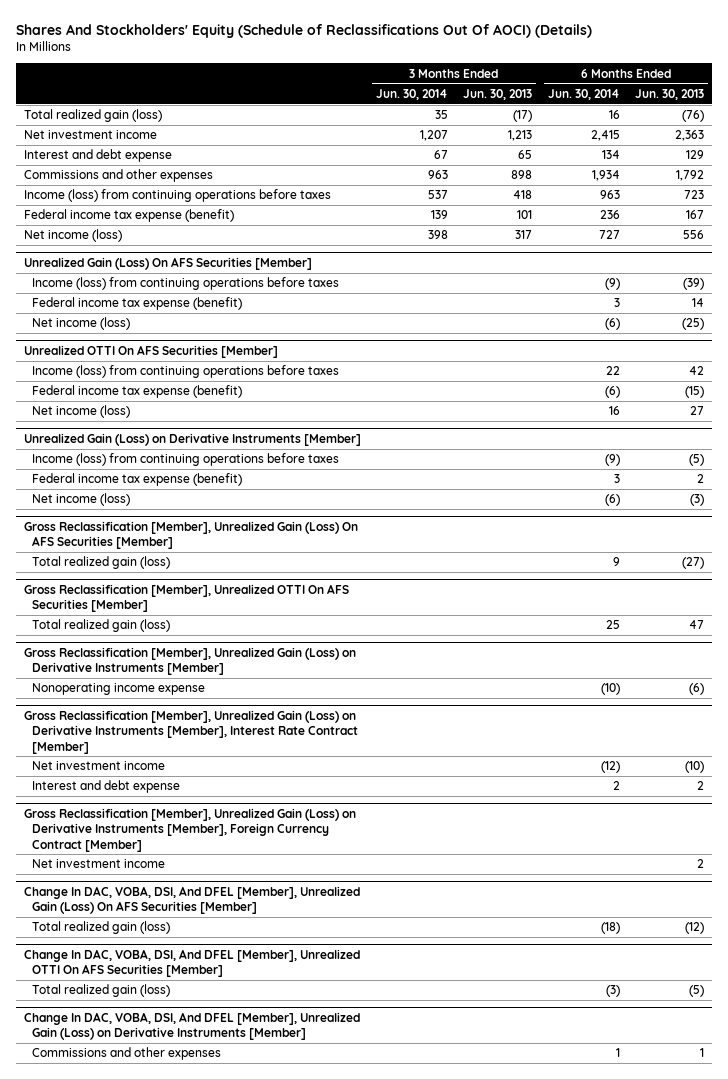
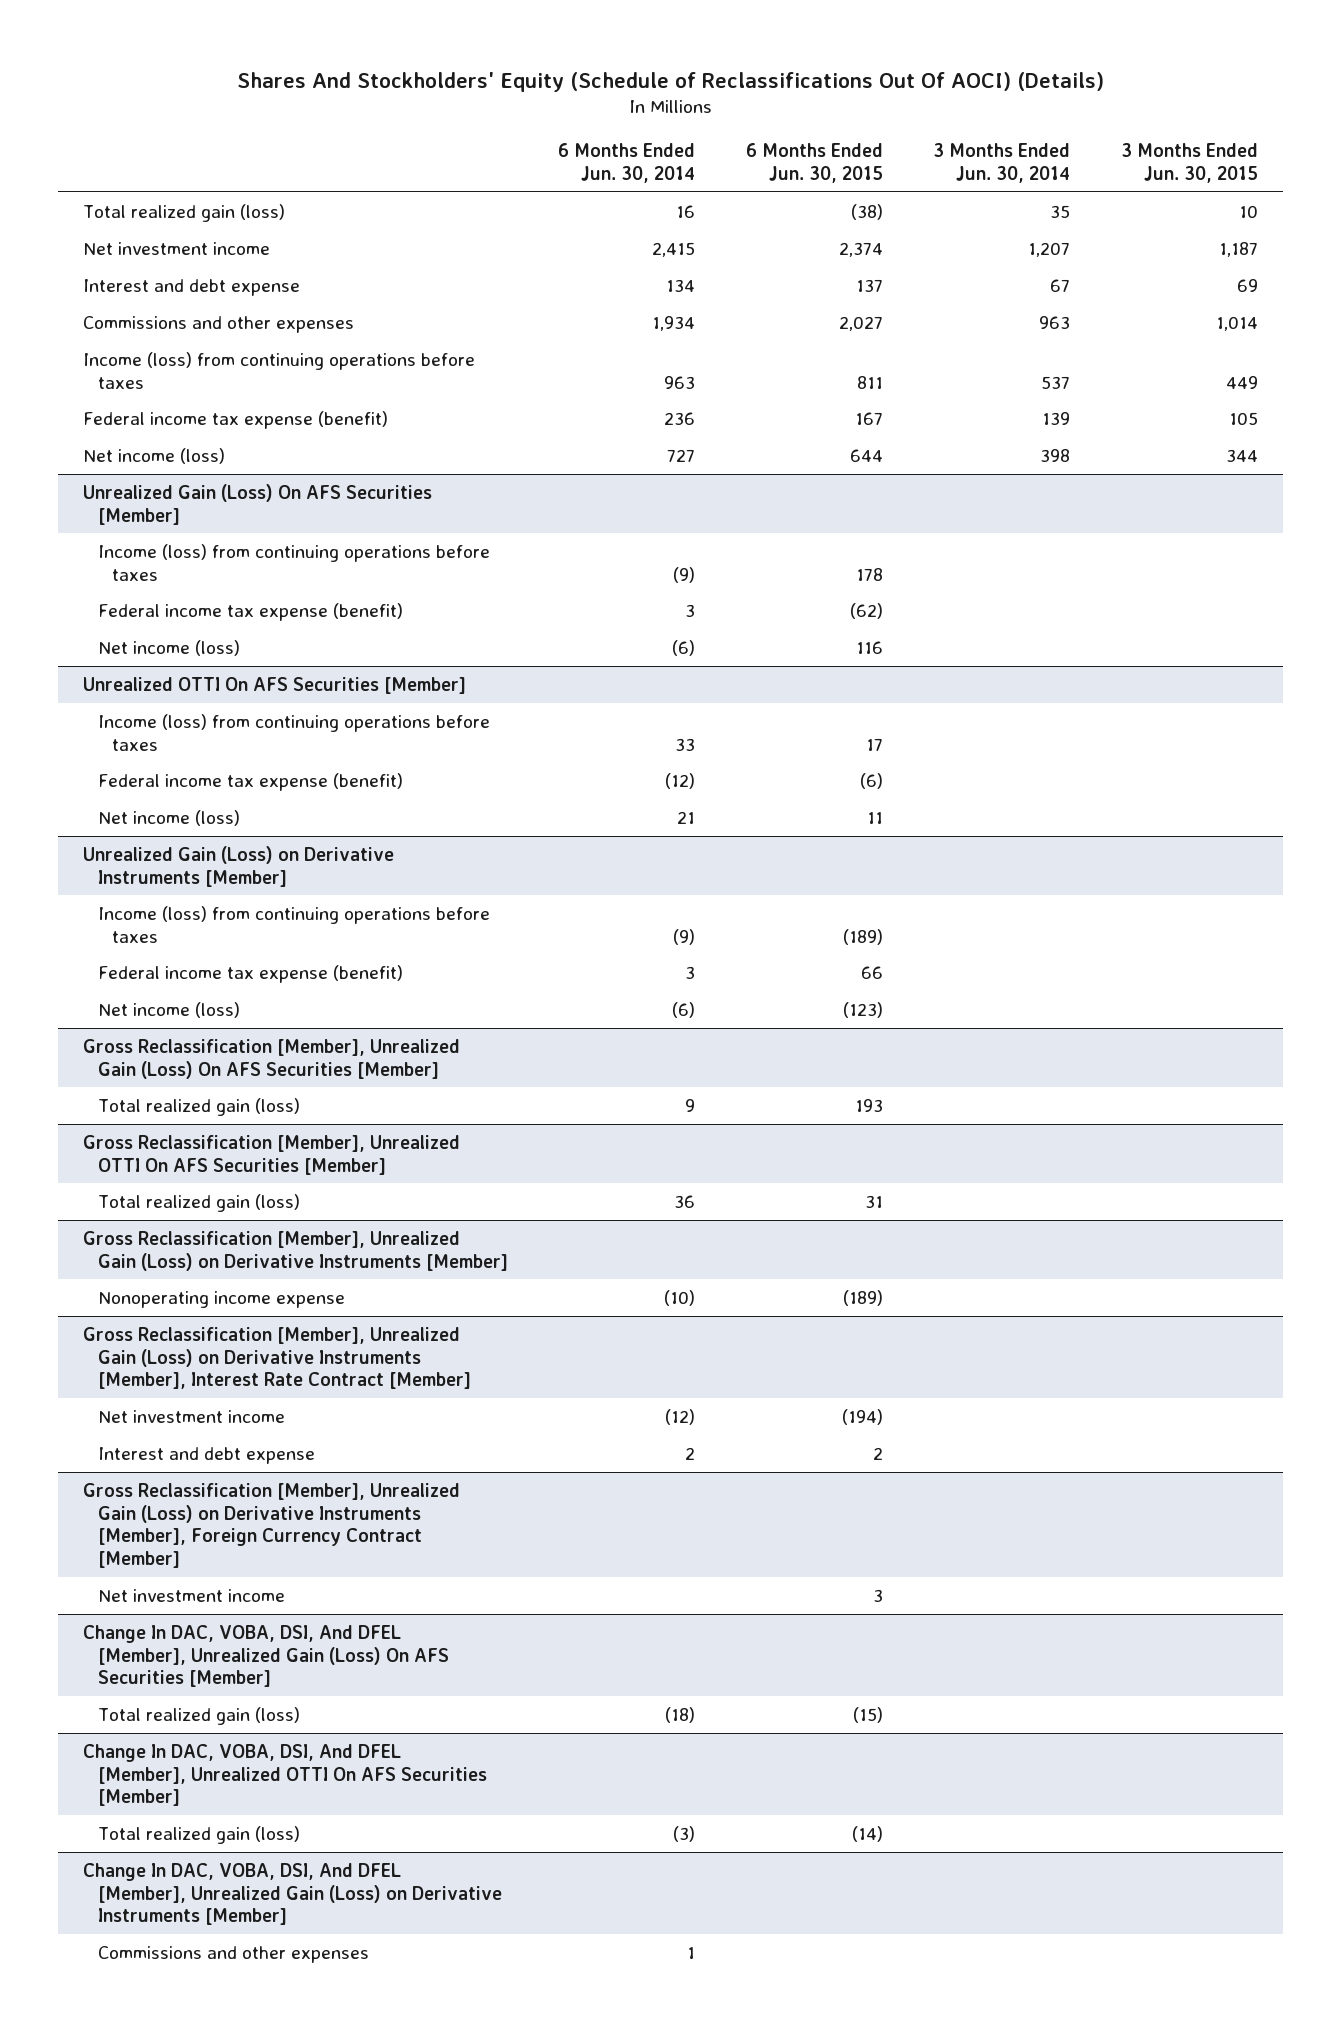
[463,89,533,101] Jun. 30, 2013 -> none
[634,89,704,101] Jun. 30, 2013 -> none
none -> [745,142,883,183] 6 Months Ended Jun. 30, 2015
none -> [1120,142,1258,183] 3 Months Ended Jun. 30, 2015
[605,366,620,376] 22 -> [675,737,696,751] 33
[604,386,620,399] (6) -> [665,772,696,789] (12)
[608,406,620,416] 16 -> [677,810,696,824] 21
[605,620,620,630] 25 -> [674,1194,696,1208] 36

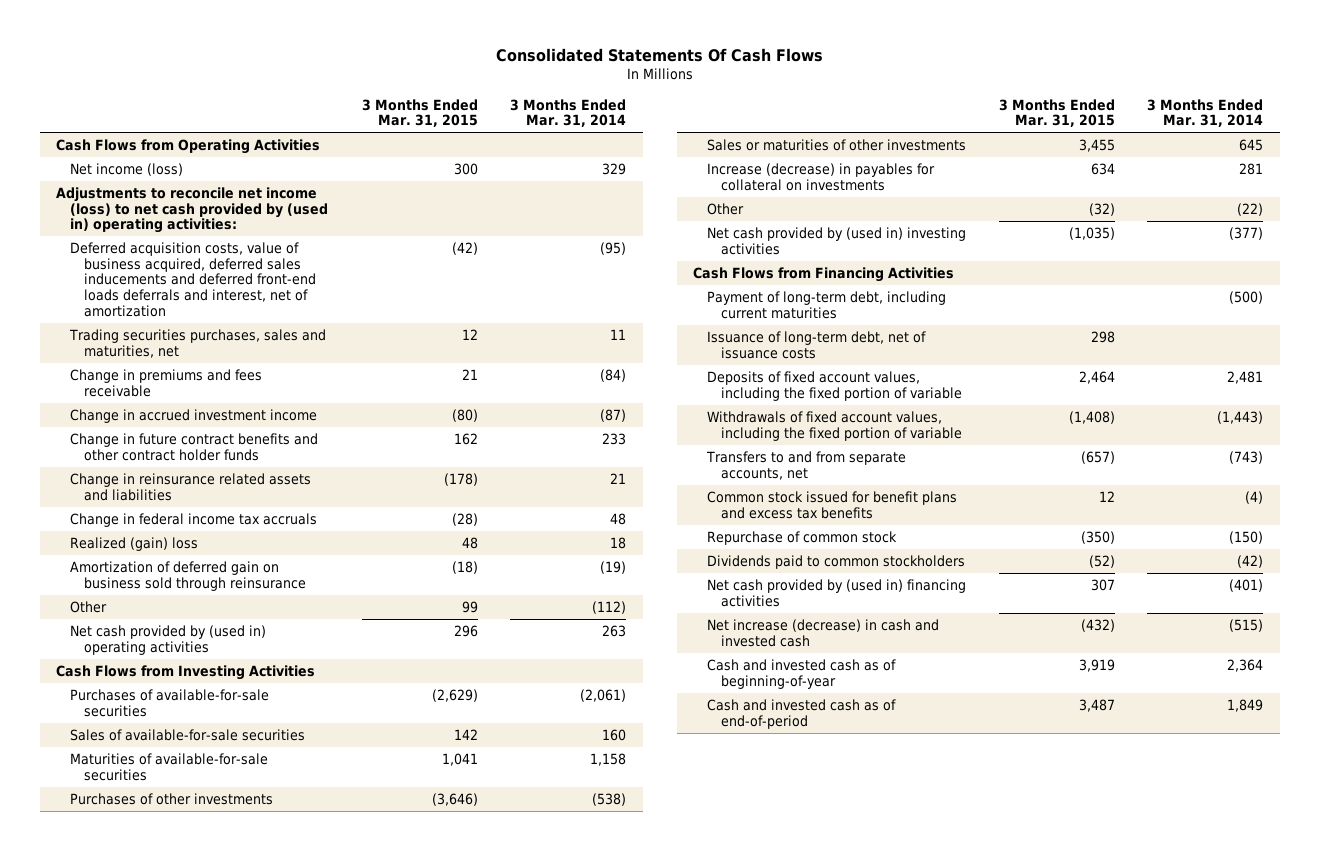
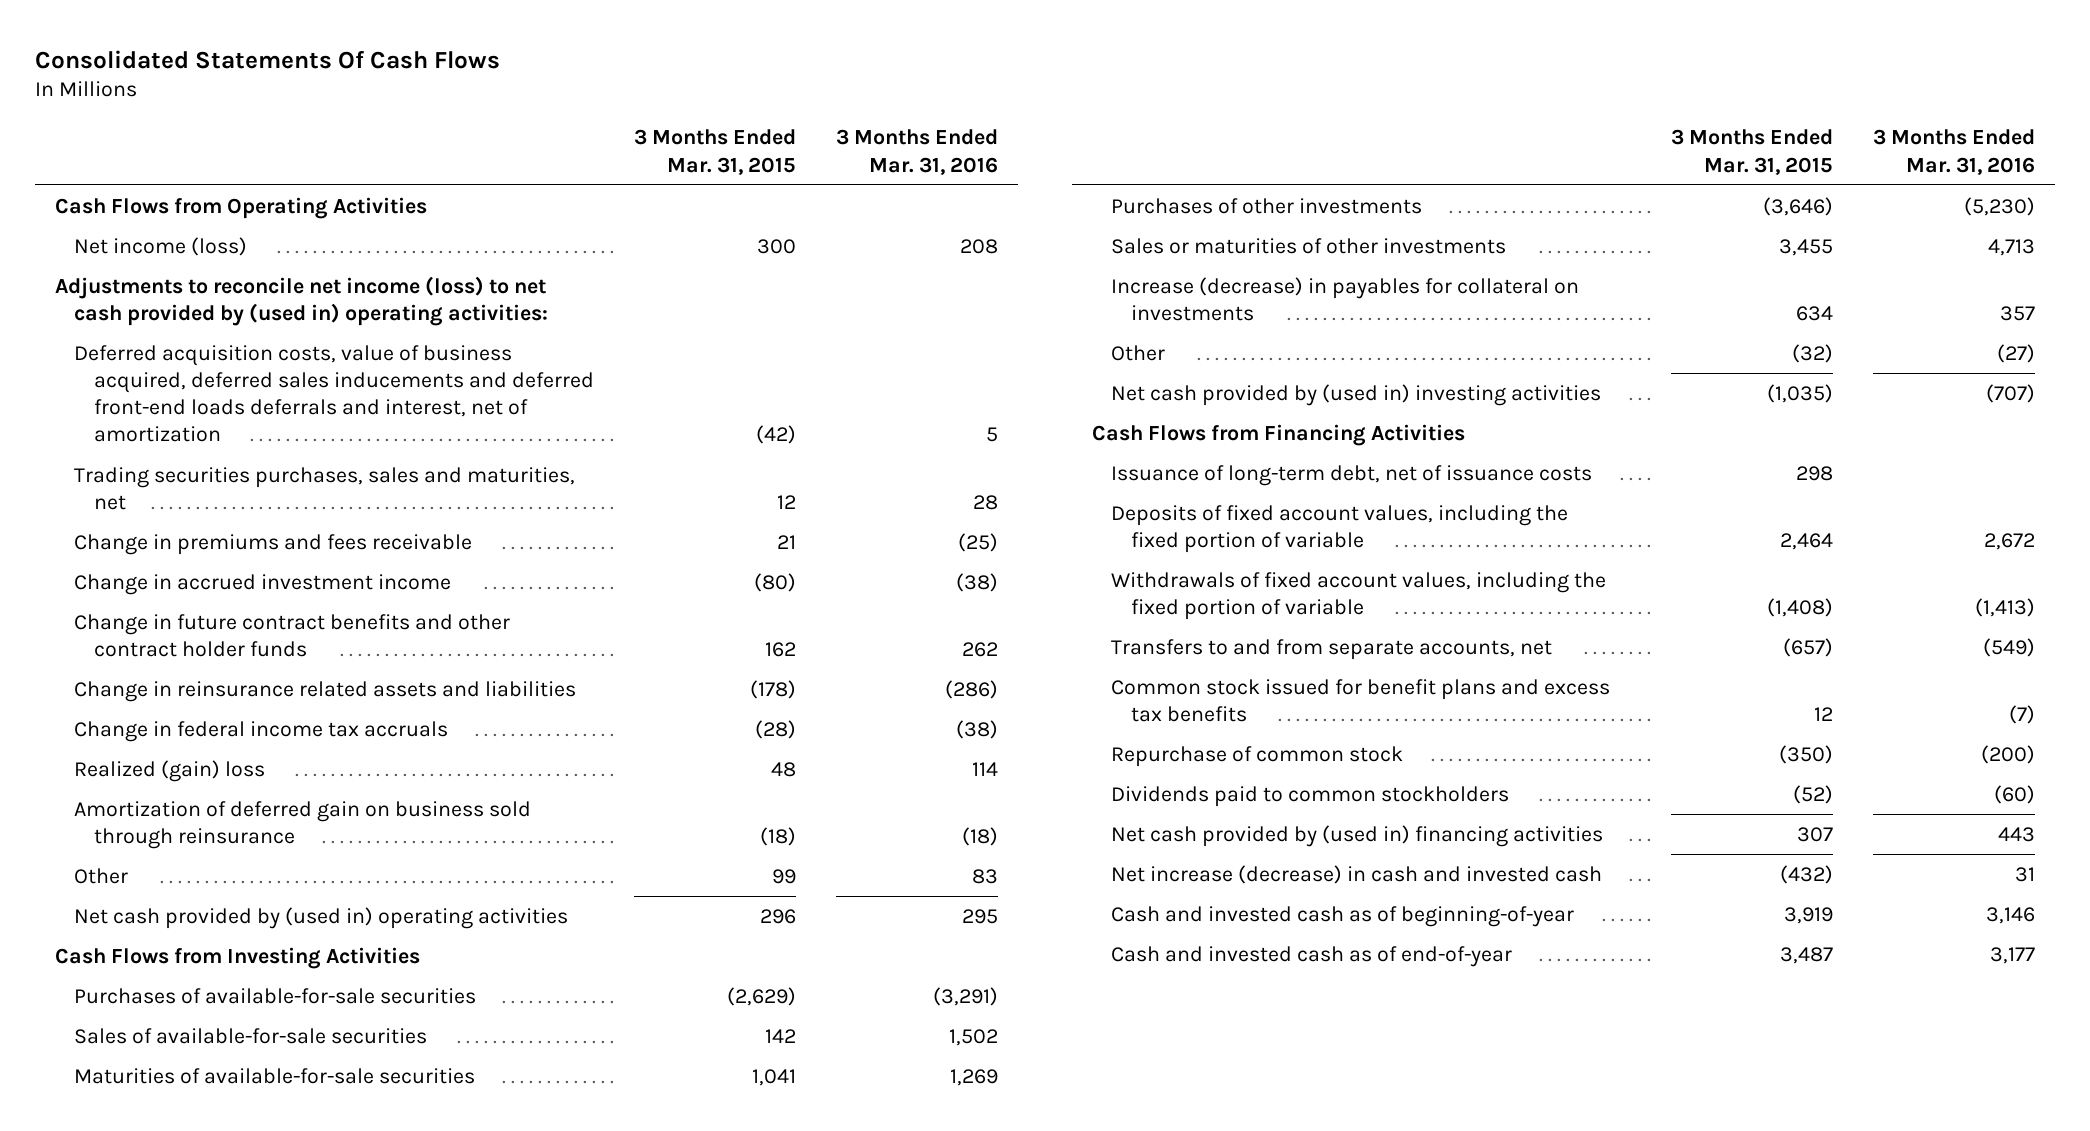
[510,98,627,128] 3 Months Ended Mar. 31, 2014 -> none
none -> [836,129,999,175] 3 Months Ended Mar. 31, 2016
[707,291,947,319] Payment of long-term debt, including current maturities -> none
[707,699,897,729] Cash and invested cash as of end-of-period -> [1111,945,1513,967] Cash and invested cash as of end-of-year

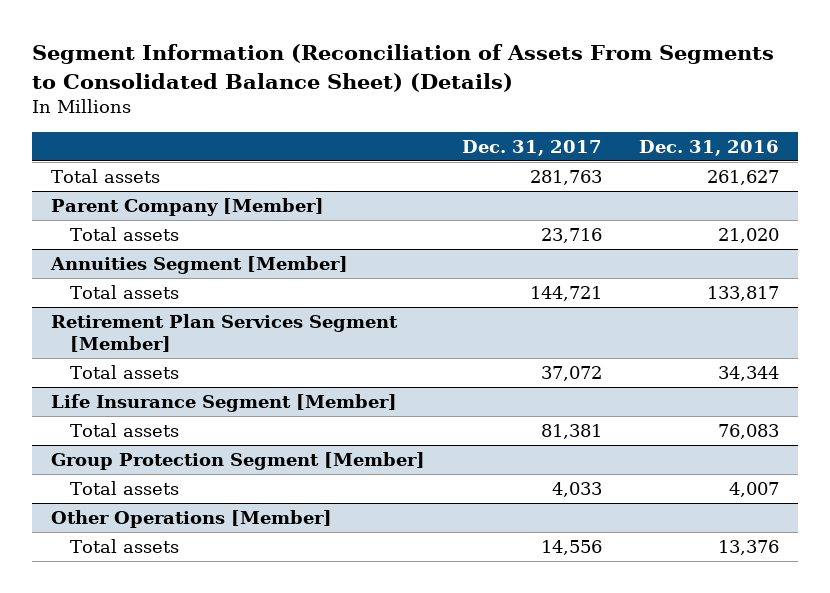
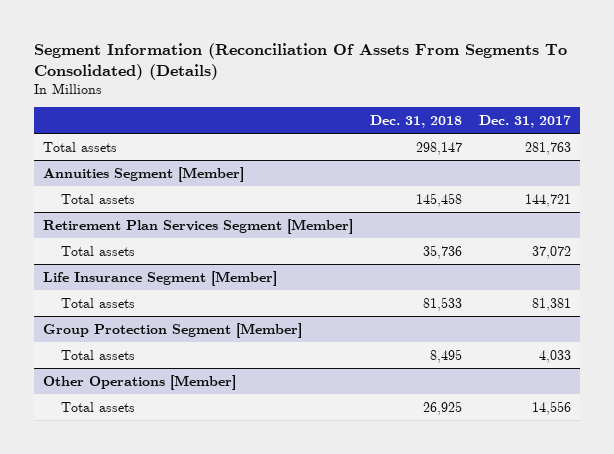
[32,44,775,92] Segment Information (Reconciliation of Assets From Segments to Consolidated Balance Sheet) (Details) -> [34,42,568,80] Segment Information (Reconciliation Of Assets From Segments To Consolidated) (Details)
[639,139,780,156] Dec. 31, 2016 -> none
none -> [369,114,462,128] Dec. 31, 2018
[50,198,324,217] Parent Company [Member] -> none
[70,227,180,242] Total assets -> none

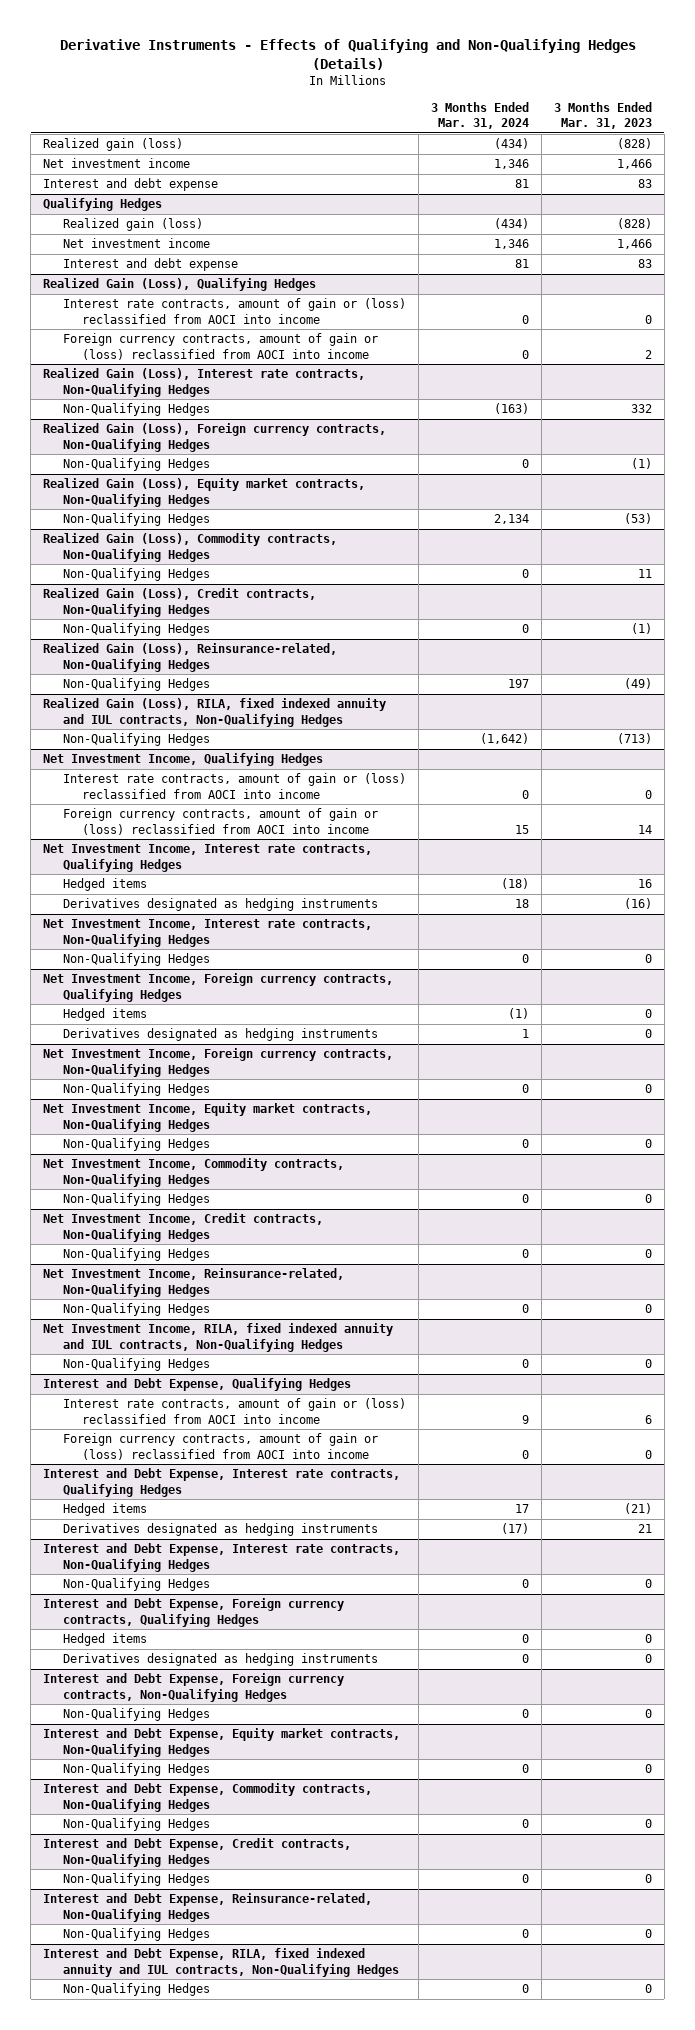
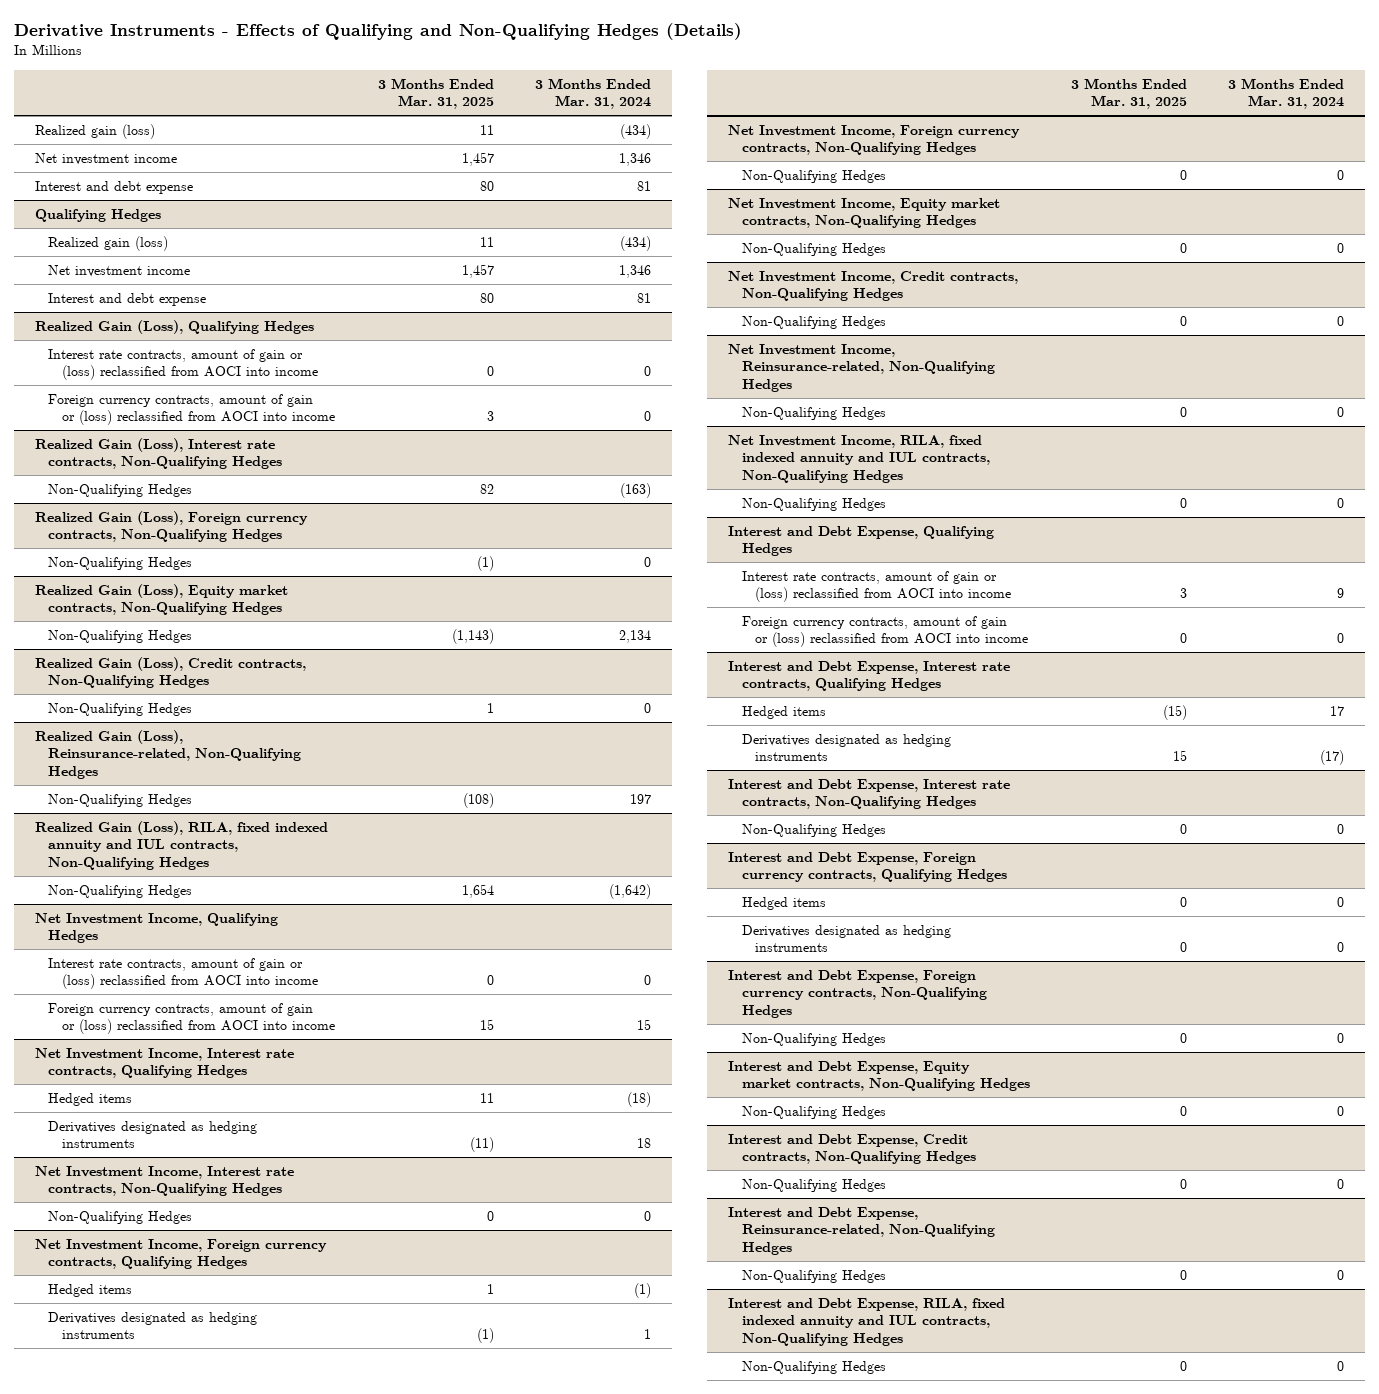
[553,101,652,130] 3 Months Ended Mar. 31, 2023 -> none
none -> [377,77,494,110] 3 Months Ended Mar. 31, 2025
[43,533,338,562] Realized Gain (Loss), Commodity contracts, Non-Qualifying Hedges -> none
[62,568,210,582] Non-Qualifying Hedges -> none
[43,1158,345,1187] Net Investment Income, Commodity contracts, Non-Qualifying Hedges -> none
[62,1193,210,1207] Non-Qualifying Hedges -> none
[43,1783,373,1812] Interest and Debt Expense, Commodity contracts, Non-Qualifying Hedges -> none
[62,1818,210,1832] Non-Qualifying Hedges -> none

